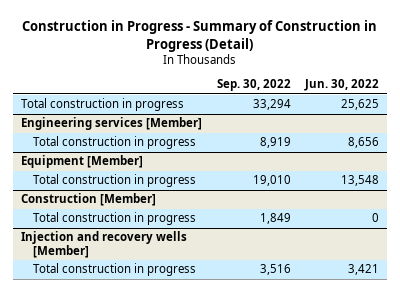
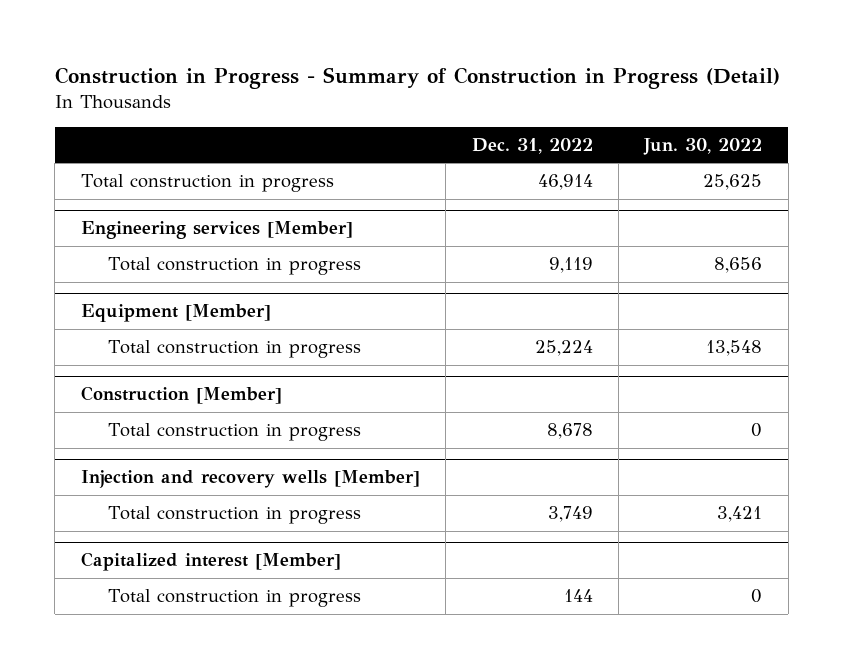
[216,79,291,92] Sep. 30, 2022 -> none
none -> [471,137,593,154] Dec. 31, 2022
none -> [80,552,341,572] Capitalized interest [Member]
none -> [107,589,361,608] Total construction in progress

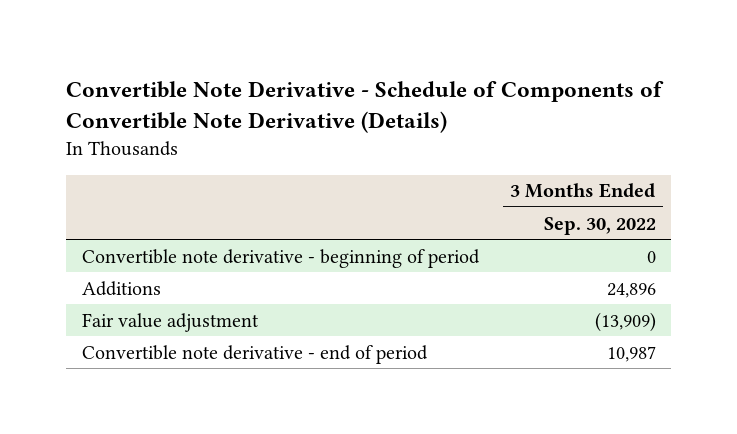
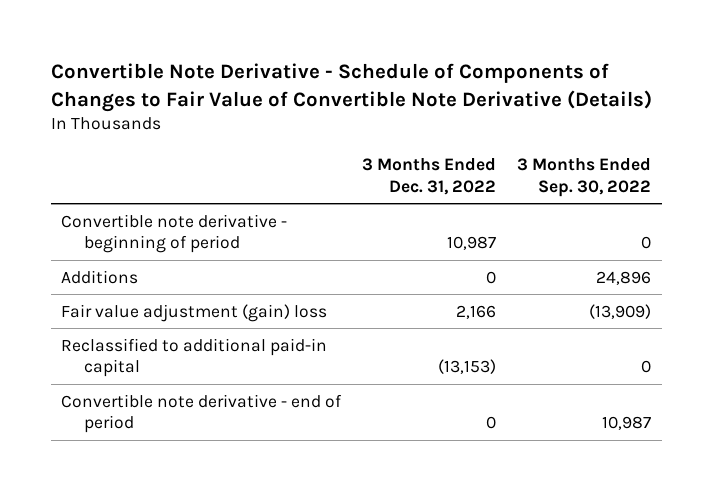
[66,80,665,133] Convertible Note Derivative - Schedule of Components of Convertible Note Derivative (Details) -> [50,63,652,112] Convertible Note Derivative - Schedule of Components of Changes to Fair Value of Convertible Note Derivative (Details)
none -> [362,157,497,195] 3 Months Ended Dec. 31, 2022
[81,312,259,332] Fair value adjustment -> [61,303,328,322] Fair value adjustment (gain) loss
none -> [61,337,328,378] Reclassified to additional paid-in capital

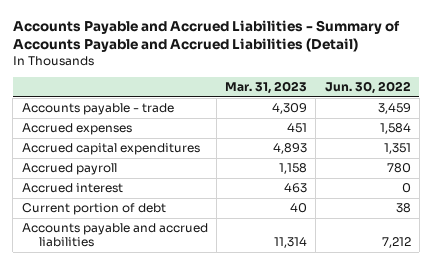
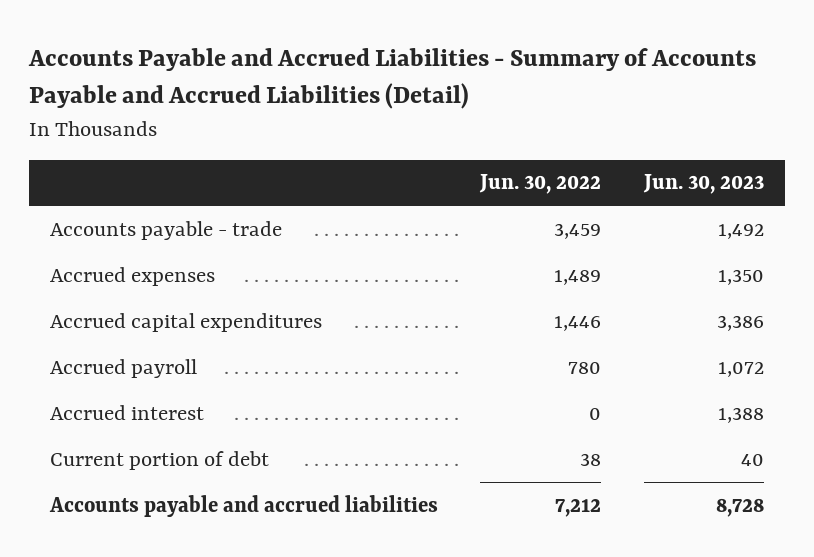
[225,81,308,95] Mar. 31, 2023 -> none
none -> [642,174,764,195] Jun. 30, 2023
[379,123,411,135] 1,584 -> [554,269,602,285] 1,489
[383,143,411,155] 1,351 -> [554,315,602,331] 1,446

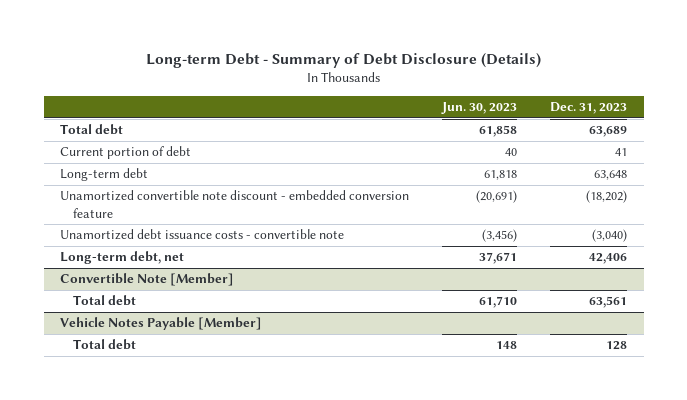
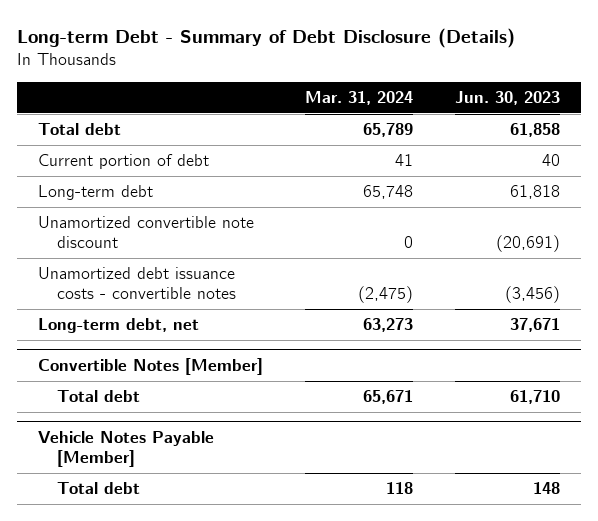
[550,102,628,115] Dec. 31, 2023 -> none
none -> [305,90,414,105] Mar. 31, 2024
[60,190,410,218] Unamortized convertible note discount - embedded conversion feature -> [38,216,255,248] Unamortized convertible note discount
[60,229,345,241] Unamortized debt issuance costs - convertible note -> [38,267,237,299] Unamortized debt issuance costs - convertible notes
[60,273,235,287] Convertible Note [Member] -> [38,358,264,376] Convertible Notes [Member]

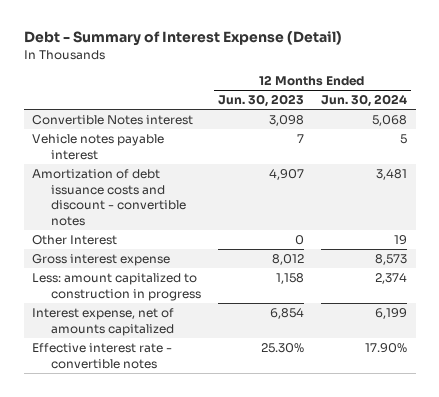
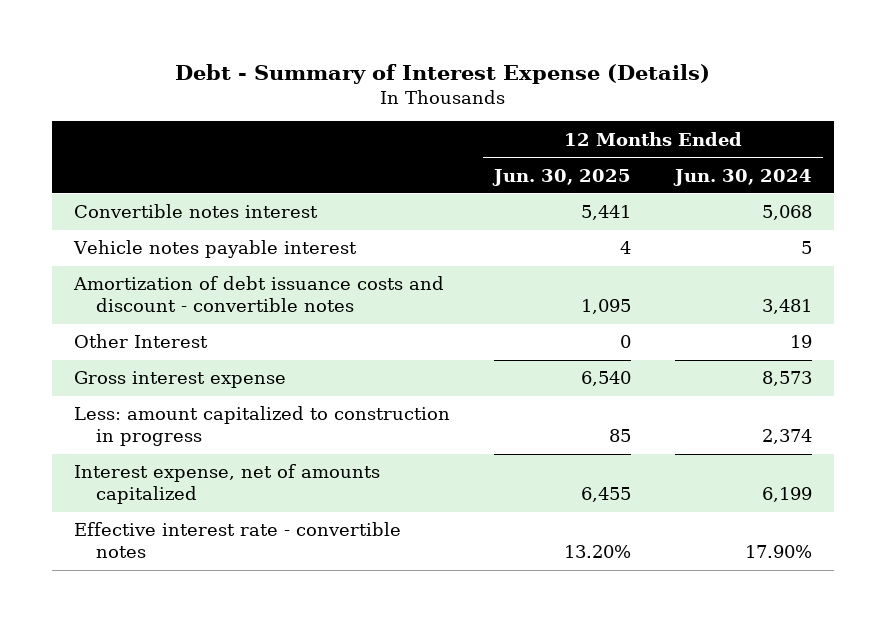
[23,31,342,47] Debt - Summary of Interest Expense (Detail) -> [175,63,711,84] Debt - Summary of Interest Expense (Details)
[217,94,304,108] Jun. 30, 2023 -> none
none -> [492,168,632,186] Jun. 30, 2025
[32,115,194,126] Convertible Notes interest -> [74,204,319,219] Convertible notes interest

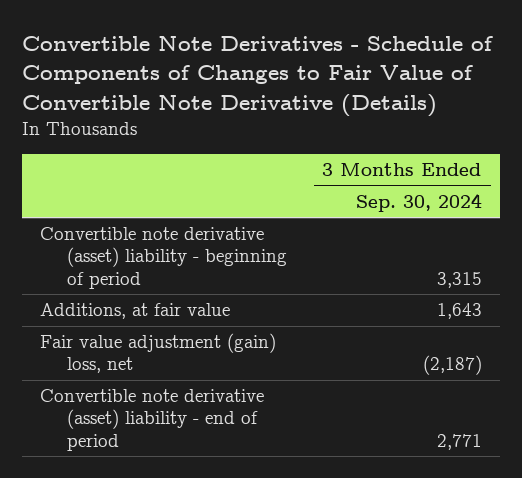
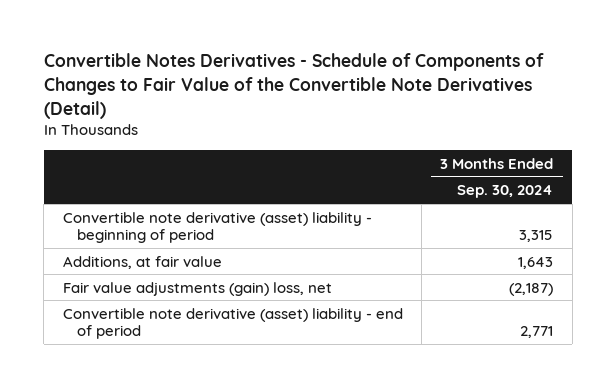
[21,36,493,117] Convertible Note Derivatives - Schedule of Components of Changes to Fair Value of Convertible Note Derivative (Details) -> [43,53,544,119] Convertible Notes Derivatives - Schedule of Components of Changes to Fair Value of the Convertible Note Derivatives (Detail)
[39,333,276,374] Fair value adjustment (gain) loss, net -> [62,281,332,296] Fair value adjustments (gain) loss, net

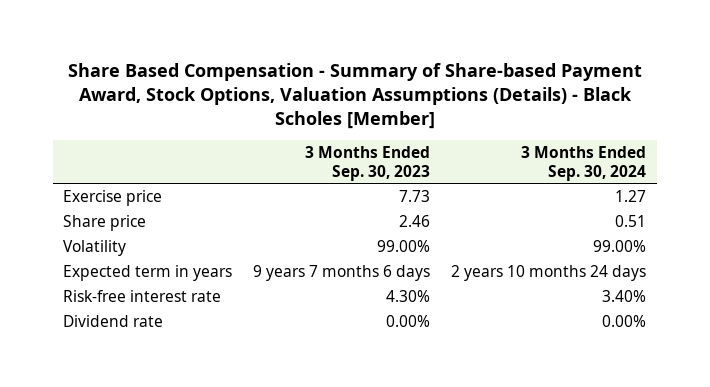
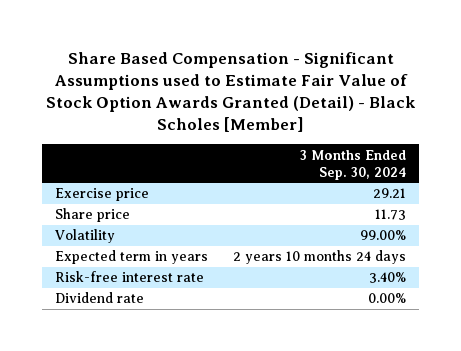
[67,62,642,129] Share Based Compensation - Summary of Share-based Payment Award, Stock Options, Valuation Assumptions (Details) - Black Scholes [Member] -> [45,52,416,133] Share Based Compensation - Significant Assumptions used to Estimate Fair Value of Stock Option Awards Granted (Detail) - Black Scholes [Member]
[305,146,431,181] 3 Months Ended Sep. 30, 2023 -> none
[615,189,647,202] 1.27 -> [373,188,407,199] 29.21
[615,214,647,227] 0.51 -> [375,209,407,221] 11.73

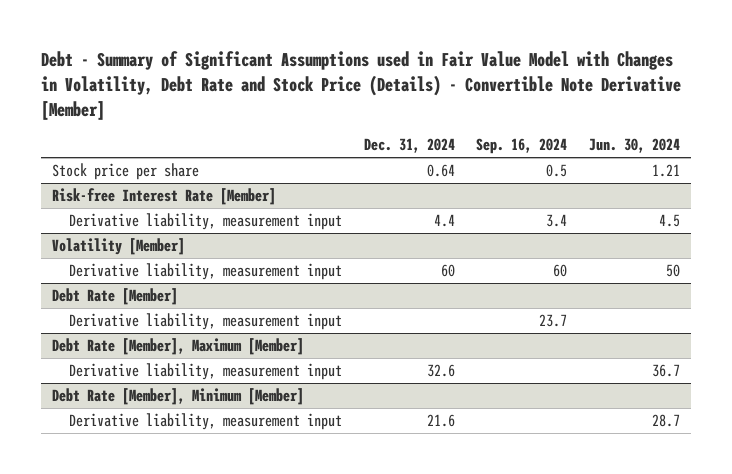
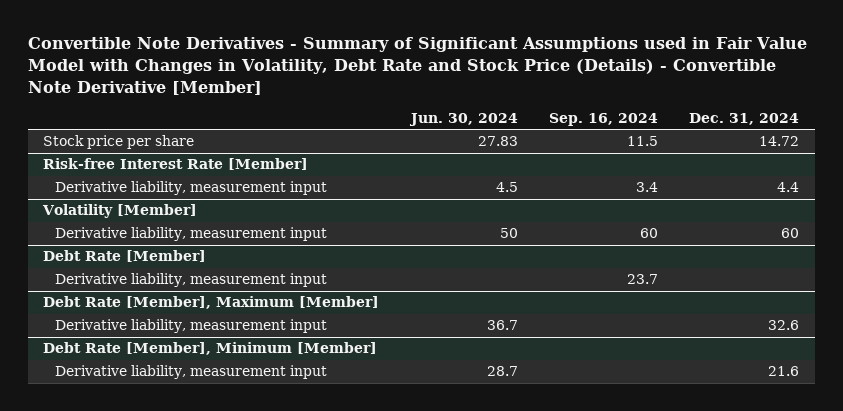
[40,51,681,121] Debt - Summary of Significant Assumptions used in Fair Value Model with Changes in Volatility, Debt Rate and Stock Price (Details) - Convertible Note Derivative [Member] -> [27,37,807,95] Convertible Note Derivatives - Summary of Significant Assumptions used in Fair Value Model with Changes in Volatility, Debt Rate and Stock Price (Details) - Convertible Note Derivative [Member]
[426,163,455,177] 0.64 -> [759,136,800,147] 14.72
[546,163,568,177] 0.5 -> [627,136,659,147] 11.5
[651,163,680,177] 1.21 -> [477,136,518,147] 27.83

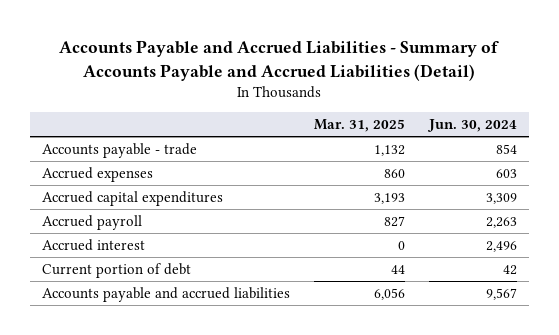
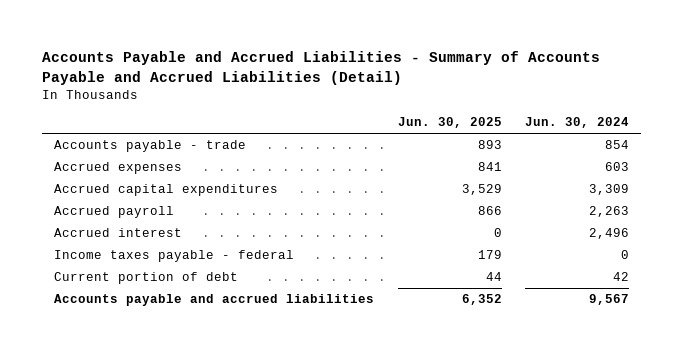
[313,118,405,132] Mar. 31, 2025 -> none
none -> [397,117,502,129] Jun. 30, 2025
none -> [54,250,295,263] Income taxes payable - federal

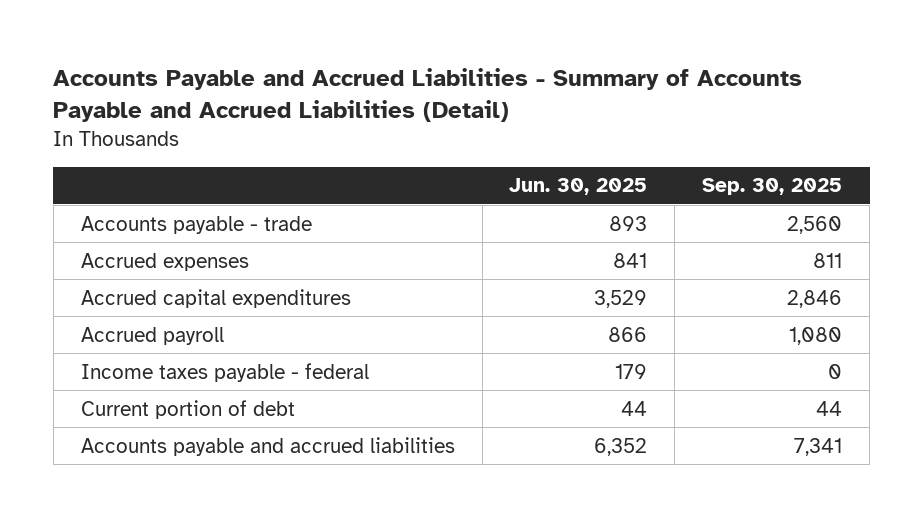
[525,117,630,129] Jun. 30, 2024 -> none
none -> [702,178,843,196] Sep. 30, 2025
[54,228,183,238] Accrued interest -> none

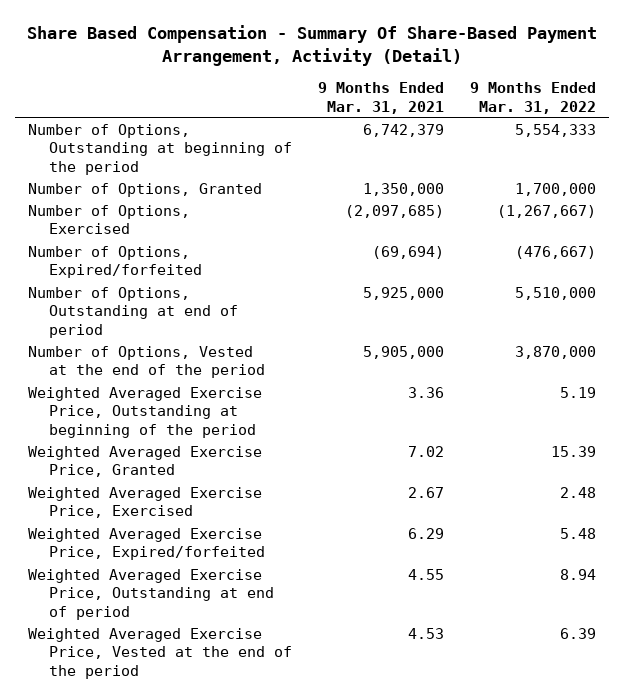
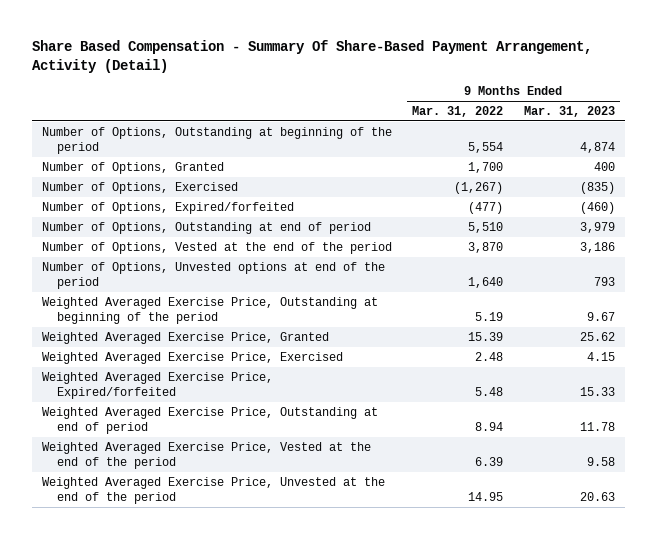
[318,82,445,114] 9 Months Ended Mar. 31, 2021 -> none
none -> [523,105,615,117] Mar. 31, 2023
[514,123,596,137] 5,554,333 -> [468,142,504,154] 5,554
[514,182,596,196] 1,700,000 -> [468,161,504,173] 1,700
[496,204,596,218] (1,267,667) -> [454,181,504,194] (1,267)
[514,245,596,259] (476,667) -> [468,201,504,214] (477)
[514,286,596,300] 5,510,000 -> [468,221,504,233] 5,510
[514,345,596,359] 3,870,000 -> [468,241,504,253] 3,870
none -> [41,261,385,290] Number of Options, Unvested options at end of the period
none -> [41,476,385,505] Weighted Averaged Exercise Price, Unvested at the end of the period

